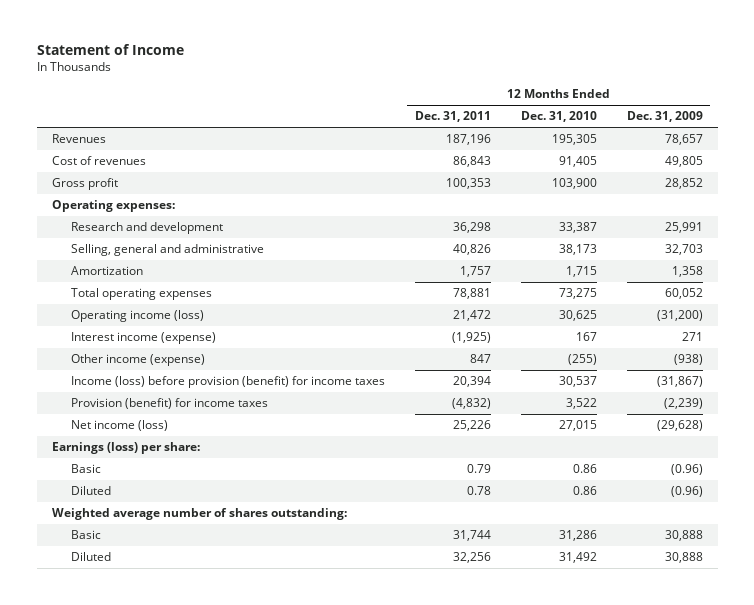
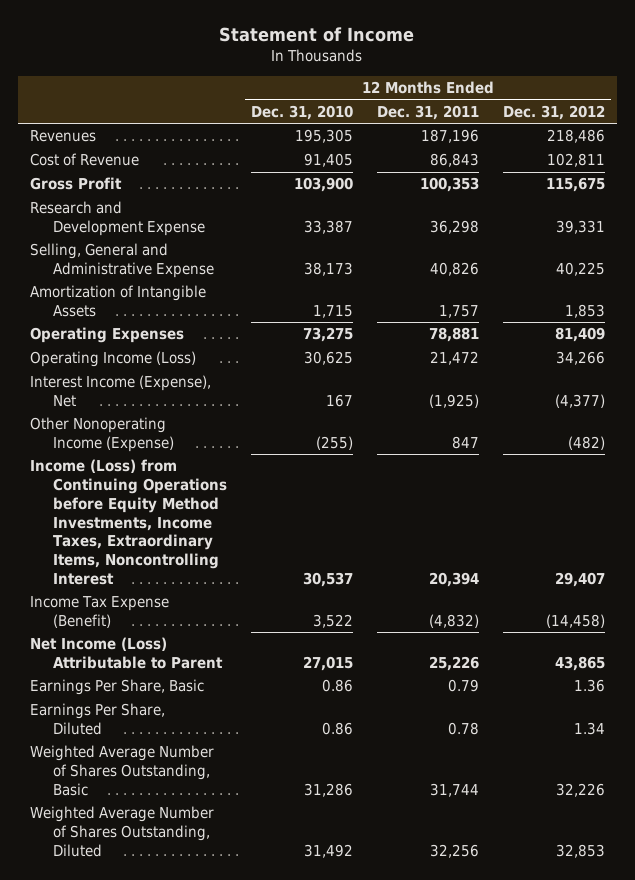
[626,111,703,123] Dec. 31, 2009 -> none
none -> [503,105,606,121] Dec. 31, 2012
[51,200,175,213] Operating expenses: -> none
[51,442,200,455] Earnings (loss) per share: -> none
[51,508,347,521] Weighted average number of shares outstanding: -> none
[51,156,146,166] Cost of revenues -> [29,153,139,167] Cost of Revenue
[51,178,118,191] Gross profit -> [29,177,122,191] Gross Profit
[70,222,223,235] Research and development -> [29,201,205,237] Research and Development Expense
[70,244,264,257] Selling, general and administrative -> [29,243,214,279] Selling, General and Administrative Expense
[70,266,143,276] Amortization -> [29,285,206,318] Amortization of Intangible Assets
[70,288,212,301] Total operating expenses -> [29,327,184,344] Operating Expenses
[70,310,204,323] Operating income (loss) -> [29,351,196,368] Operating Income (Loss)
[70,332,216,345] Interest income (expense) -> [29,375,211,408] Interest Income (Expense), Net
[70,354,205,367] Other income (expense) -> [29,417,174,453] Other Nonoperating Income (Expense)
[70,376,385,389] Income (loss) before provision (benefit) for income taxes -> [29,459,227,585] Income (Loss) from Continuing Operations before Equity Method Investments, Income Taxes, Extraordinary Items, Noncontrolling Interest
[70,398,268,410] Provision (benefit) for income taxes -> [29,596,169,629] Income Tax Expense (Benefit)
[70,420,168,432] Net income (loss) -> [29,637,223,670] Net Income (Loss) Attributable to Parent
[70,464,101,474] Basic -> [29,679,204,696] Earnings Per Share, Basic
[70,486,111,496] Diluted -> [29,703,165,736] Earnings Per Share, Diluted
[70,530,101,540] Basic -> [29,745,214,796] Weighted Average Number of Shares Outstanding, Basic
[70,552,111,562] Diluted -> [29,806,214,857] Weighted Average Number of Shares Outstanding, Diluted

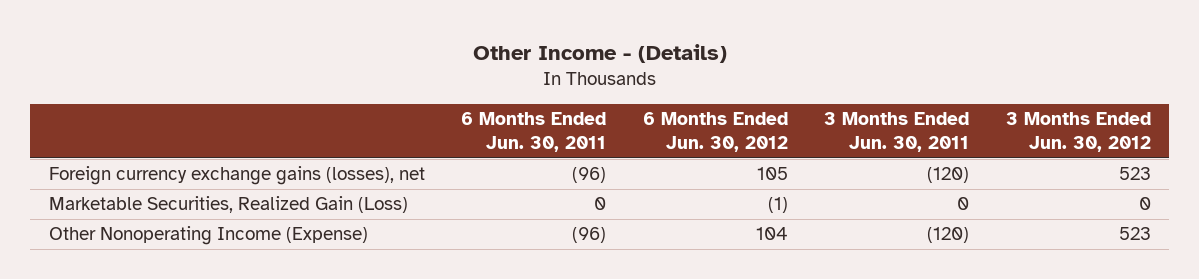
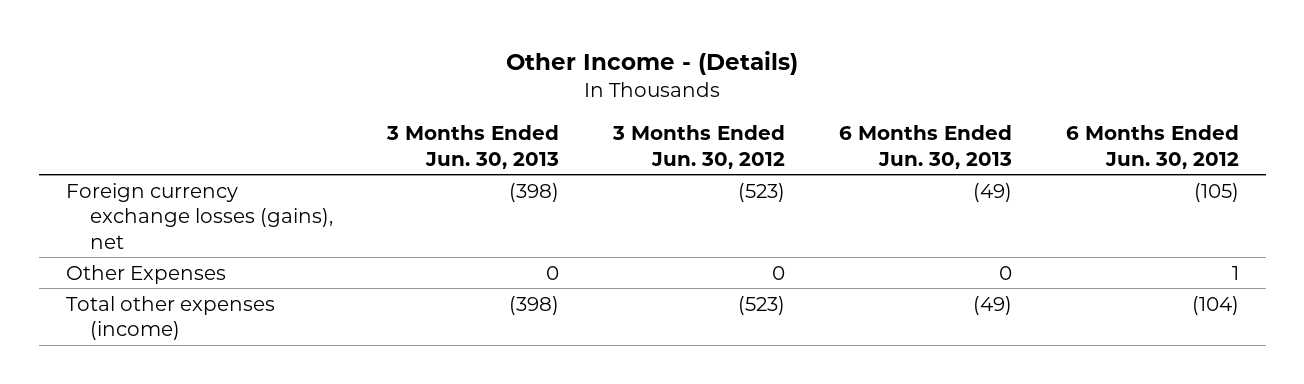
[461,112,607,153] 6 Months Ended Jun. 30, 2011 -> none
[824,112,970,153] 3 Months Ended Jun. 30, 2011 -> none
none -> [385,125,559,169] 3 Months Ended Jun. 30, 2013
none -> [838,125,1012,169] 6 Months Ended Jun. 30, 2013
[48,196,408,214] Marketable Securities, Realized Gain (Loss) -> none
[48,166,425,186] Foreign currency exchange gains (losses), net -> [65,182,333,249] Foreign currency exchange losses (gains), net
[756,167,788,181] 105 -> [1193,182,1239,202] (105)
[1118,167,1151,181] 523 -> [737,182,785,202] (523)
none -> [65,264,226,284] Other Expenses
[48,226,368,246] Other Nonoperating Income (Expense) -> [65,295,275,341] Total other expenses (income)
[755,227,788,241] 104 -> [1191,295,1239,315] (104)
[1118,227,1151,241] 523 -> [737,295,785,315] (523)

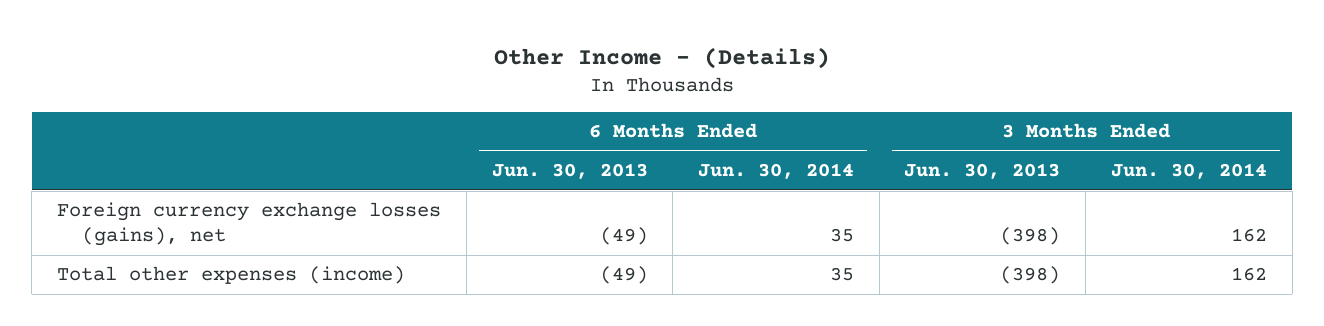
[611,125,785,169] 3 Months Ended Jun. 30, 2012 -> none
[1065,125,1239,169] 6 Months Ended Jun. 30, 2012 -> none
none -> [698,163,855,180] Jun. 30, 2014
none -> [1110,163,1267,180] Jun. 30, 2014
[65,264,226,284] Other Expenses -> none

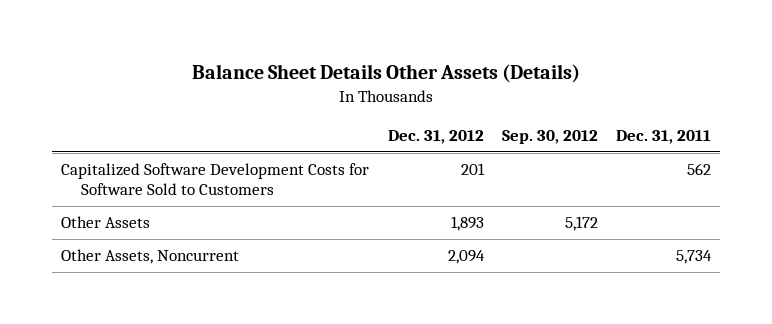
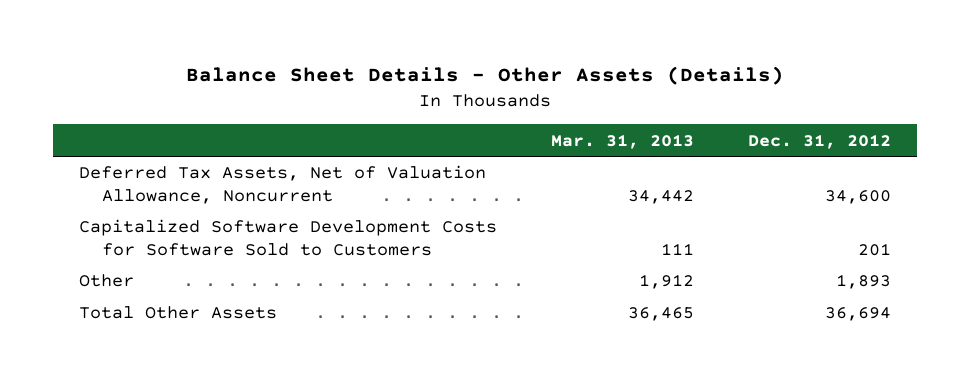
[192,63,581,83] Balance Sheet Details Other Assets (Details) -> [185,66,784,86] Balance Sheet Details - Other Assets (Details)
[501,130,598,145] Sep. 30, 2012 -> none
[615,130,711,145] Dec. 31, 2011 -> none
none -> [550,133,694,149] Mar. 31, 2013
none -> [79,165,487,204] Deferred Tax Assets, Net of Valuation Allowance, Noncurrent
[61,216,151,229] Other Assets -> [79,274,135,288] Other
[61,249,240,265] Other Assets, Noncurrent -> [79,306,278,320] Total Other Assets
[447,250,485,265] 2,094 -> [824,307,891,322] 36,694

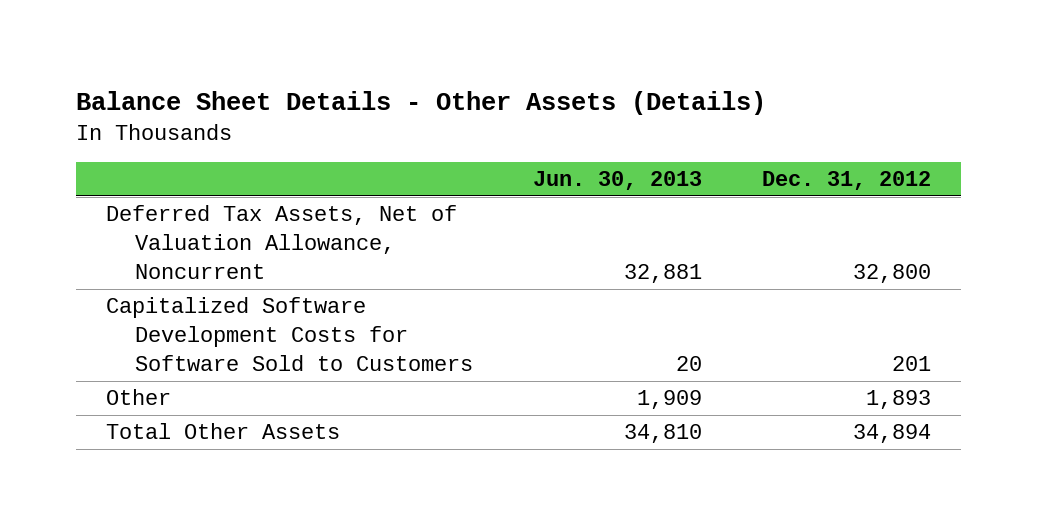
[550,133,694,149] Mar. 31, 2013 -> none
none -> [533,171,703,191] Jun. 30, 2013
[824,189,891,204] 34,600 -> [853,263,932,283] 32,800
[824,307,891,322] 36,694 -> [853,424,932,444] 34,894

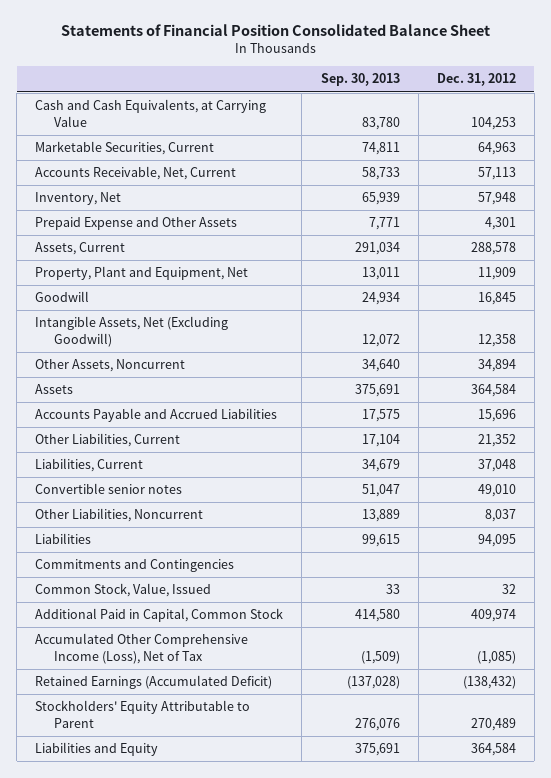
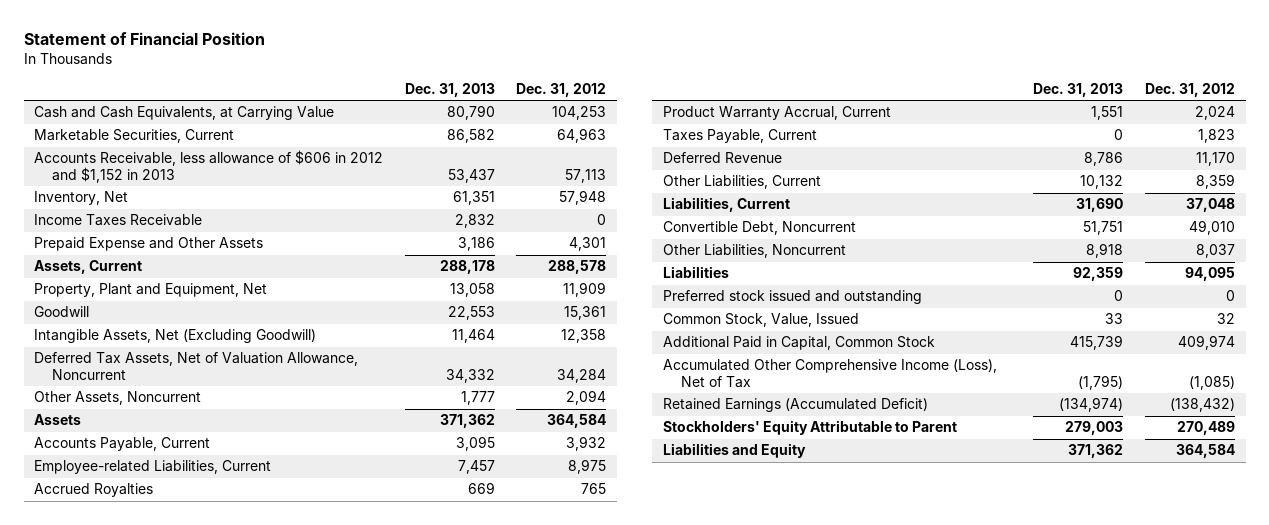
[60,24,490,37] Statements of Financial Position Consolidated Balance Sheet -> [23,32,265,46] Statement of Financial Position
[320,73,400,87] Sep. 30, 2013 -> none
none -> [404,83,495,98] Dec. 31, 2013
[35,166,237,181] Accounts Receivable, Net, Current -> [34,150,384,183] Accounts Receivable, less allowance of $606 in 2012 and $1,152 in 2013
none -> [34,214,203,227] Income Taxes Receivable
[477,292,516,306] 16,845 -> [564,306,607,321] 15,361
none -> [34,352,359,380] Deferred Tax Assets, Net of Valuation Allowance, Noncurrent
[477,359,516,373] 34,894 -> [566,390,607,406] 2,094
[35,408,278,423] Accounts Payable and Accrued Liabilities -> none
none -> [34,437,211,452] Accounts Payable, Current
none -> [34,460,272,475] Employee-related Liabilities, Current
none -> [34,483,154,498] Accrued Royalties
none -> [662,106,891,121] Product Warranty Accrual, Current
none -> [662,129,817,144] Taxes Payable, Current
none -> [662,152,782,164] Deferred Revenue
[477,434,516,448] 21,352 -> [1195,174,1235,190] 8,359
[35,483,183,495] Convertible senior notes -> [662,221,856,236] Convertible Debt, Noncurrent
[35,559,235,573] Commitments and Contingencies -> none
none -> [662,290,922,305] Preferred stock issued and outstanding

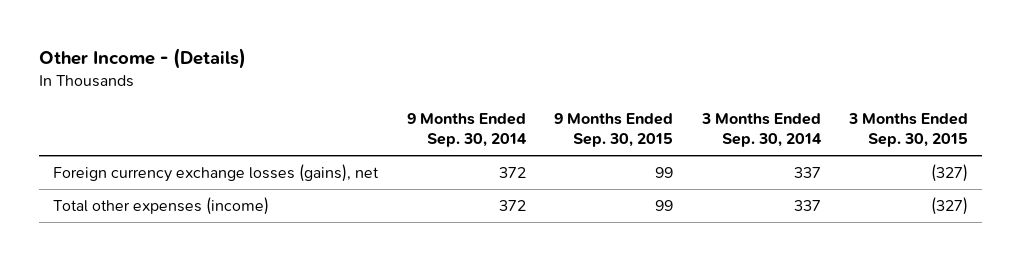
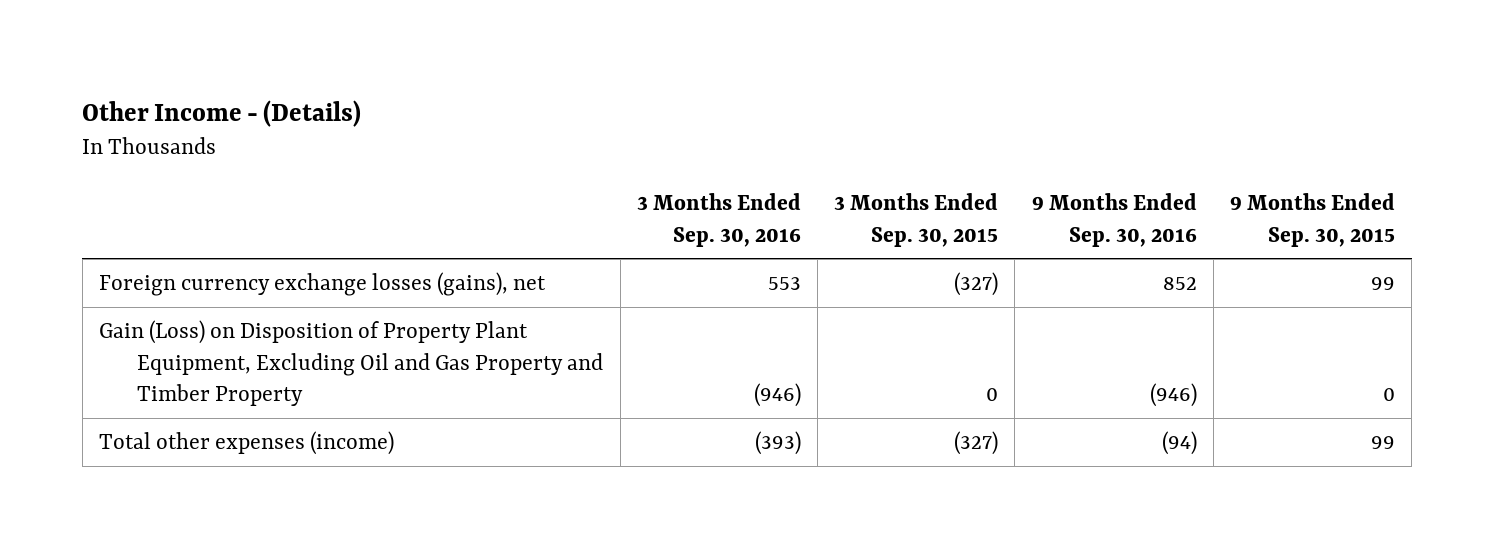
[406,112,527,148] 9 Months Ended Sep. 30, 2014 -> none
[700,112,822,148] 3 Months Ended Sep. 30, 2014 -> none
none -> [636,192,801,247] 3 Months Ended Sep. 30, 2016
none -> [1031,192,1197,247] 9 Months Ended Sep. 30, 2016
none -> [99,319,604,407] Gain (Loss) on Disposition of Property Plant Equipment, Excluding Oil and Gas Property and Timber Property

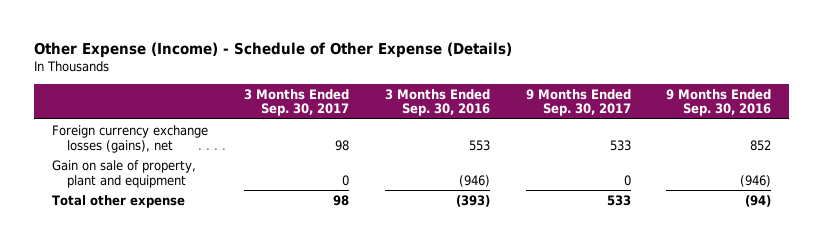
[82,99,362,127] Other Income - (Details) -> [34,42,513,59] Other Expense (Income) - Schedule of Other Expense (Details)
[834,192,999,247] 3 Months Ended Sep. 30, 2015 -> none
[1230,192,1396,247] 9 Months Ended Sep. 30, 2015 -> none
none -> [244,88,350,117] 3 Months Ended Sep. 30, 2017
none -> [525,88,631,117] 9 Months Ended Sep. 30, 2017
[99,319,604,407] Gain (Loss) on Disposition of Property Plant Equipment, Excluding Oil and Gas Property and Timber Property -> [52,159,197,188] Gain on sale of property, plant and equipment
[99,430,395,455] Total other expenses (income) -> [52,194,186,208] Total other expense

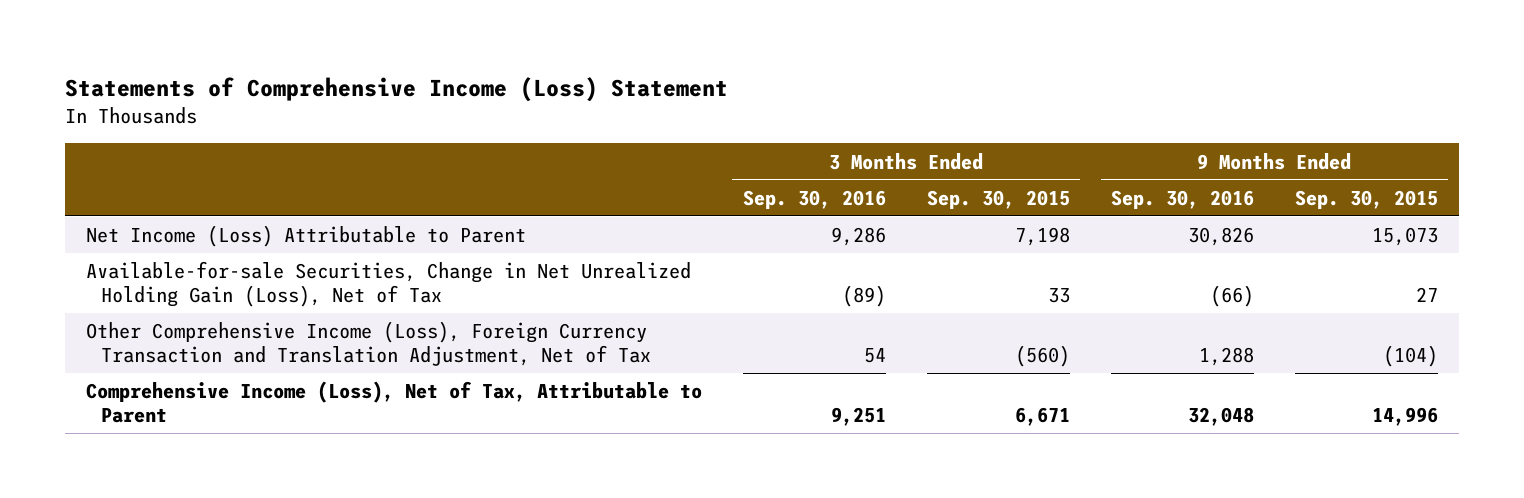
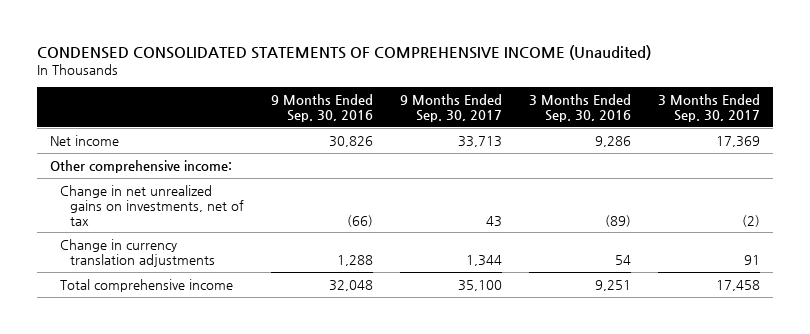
[65,77,729,103] Statements of Comprehensive Income (Loss) Statement -> [37,44,652,60] CONDENSED CONSOLIDATED STATEMENTS OF COMPREHENSIVE INCOME (Unaudited)
[926,189,1070,209] Sep. 30, 2015 -> none
[1295,189,1439,209] Sep. 30, 2015 -> none
none -> [399,94,502,122] 9 Months Ended Sep. 30, 2017
none -> [657,94,760,122] 3 Months Ended Sep. 30, 2017
[85,225,526,248] Net Income (Loss) Attributable to Parent -> [50,134,120,146] Net income
none -> [50,159,233,173] Other comprehensive income:
[85,261,691,307] Available-for-sale Securities, Change in Net Unrealized Holding Gain (Loss), Net of Tax -> [60,184,244,226] Change in net unrealized gains on investments, net of tax
[85,321,652,366] Other Comprehensive Income (Loss), Foreign Currency Transaction and Translation Adjustment, Net of Tax -> [60,238,215,267] Change in currency translation adjustments
[85,381,702,423] Comprehensive Income (Loss), Net of Tax, Attributable to Parent -> [60,278,234,292] Total comprehensive income

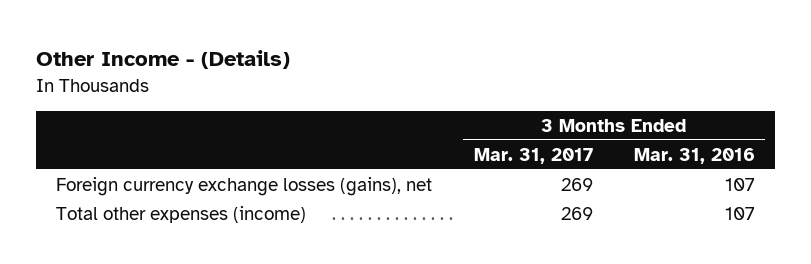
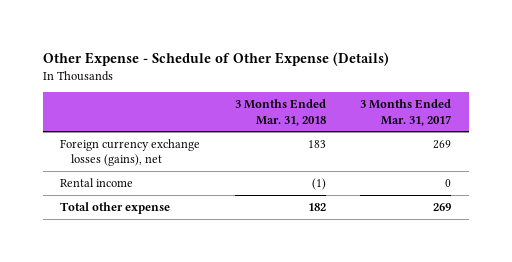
[35,49,290,69] Other Income - (Details) -> [43,51,390,66] Other Expense - Schedule of Other Expense (Details)
[633,147,755,164] Mar. 31, 2016 -> none
none -> [234,99,326,126] 3 Months Ended Mar. 31, 2018
none -> [60,178,134,188] Rental income
[56,205,307,223] Total other expenses (income) -> [60,202,171,215] Total other expense

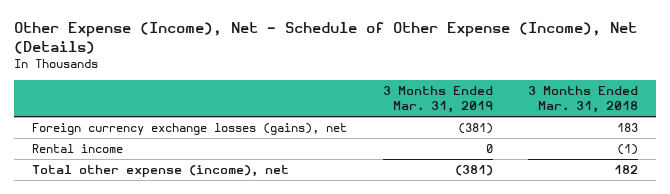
[43,51,390,66] Other Expense - Schedule of Other Expense (Details) -> [14,22,638,54] Other Expense (Income), Net - Schedule of Other Expense (Income), Net (Details)
[360,99,452,126] 3 Months Ended Mar. 31, 2017 -> none
none -> [382,86,493,114] 3 Months Ended Mar. 31, 2019
[60,202,171,215] Total other expense -> [32,165,290,178] Total other expense (income), net

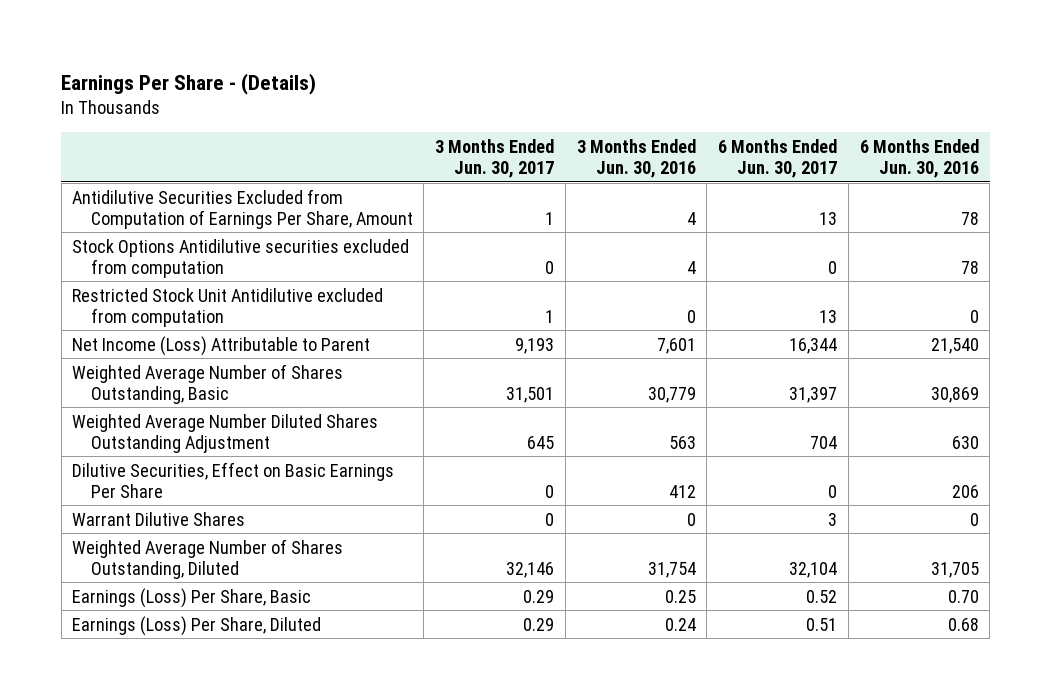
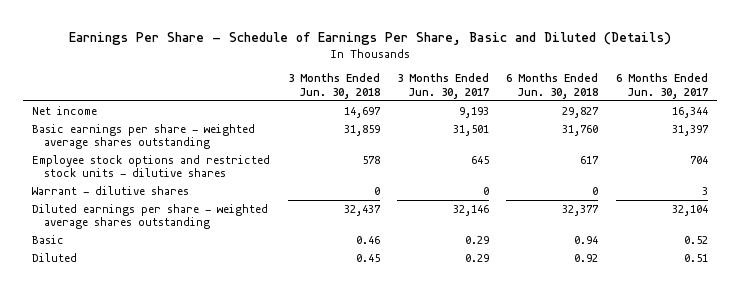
[61,72,317,95] Earnings Per Share - (Details) -> [69,31,672,45] Earnings Per Share - Schedule of Earnings Per Share, Basic and Diluted (Details)
[576,139,696,179] 3 Months Ended Jun. 30, 2016 -> none
[859,139,979,179] 6 Months Ended Jun. 30, 2016 -> none
none -> [287,73,380,99] 3 Months Ended Jun. 30, 2018
none -> [506,73,599,99] 6 Months Ended Jun. 30, 2018
[72,188,413,229] Antidilutive Securities Excluded from Computation of Earnings Per Share, Amount -> none
[72,238,410,278] Stock Options Antidilutive securities excluded from computation -> none
[72,287,384,327] Restricted Stock Unit Antidilutive excluded from computation -> none
[72,461,395,498] Dilutive Securities, Effect on Basic Earnings Per Share -> none
[72,335,371,356] Net Income (Loss) Attributable to Parent -> [32,105,98,115] Net income
[72,363,344,404] Weighted Average Number of Shares Outstanding, Basic -> [32,123,256,150] Basic earnings per share - weighted average shares outstanding
[72,413,379,453] Weighted Average Number Diluted Shares Outstanding Adjustment -> [32,154,271,178] Employee stock options and restricted stock units - dilutive shares
[72,511,246,526] Warrant Dilutive Shares -> [32,185,190,195] Warrant - dilutive shares
[72,538,344,579] Weighted Average Number of Shares Outstanding, Diluted -> [32,203,269,230] Diluted earnings per share - weighted average shares outstanding
[72,587,312,608] Earnings (Loss) Per Share, Basic -> [32,234,65,244] Basic
[72,615,322,636] Earnings (Loss) Per Share, Diluted -> [32,252,78,262] Diluted

